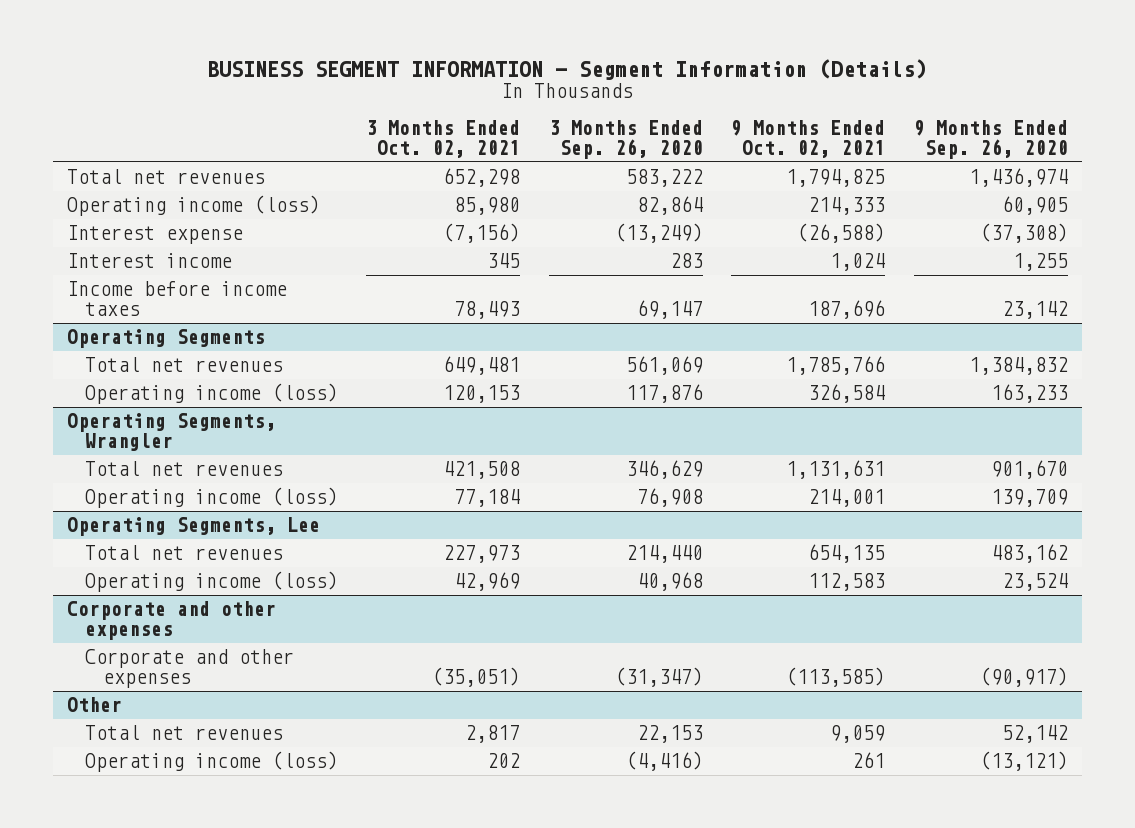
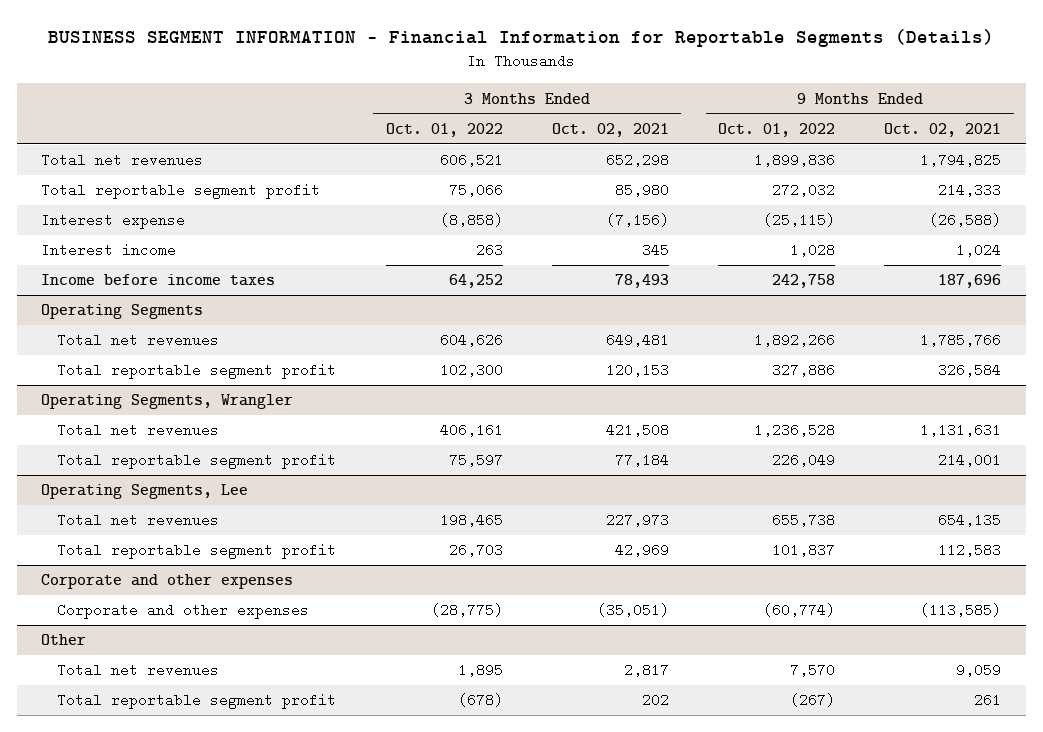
[207,59,928,81] BUSINESS SEGMENT INFORMATION - Segment Information (Details) -> [48,29,995,48] BUSINESS SEGMENT INFORMATION - Financial Information for Reportable Segments (Details)
[548,120,703,160] 3 Months Ended Sep. 26, 2020 -> none
[913,120,1068,160] 9 Months Ended Sep. 26, 2020 -> none
none -> [385,122,503,137] Oct. 01, 2022
none -> [718,122,836,137] Oct. 01, 2022
[66,195,320,217] Operating income (loss) -> [41,183,321,200] Total reportable segment profit
[84,383,338,405] Operating income (loss) -> [57,363,337,380] Total reportable segment profit
[84,487,338,509] Operating income (loss) -> [57,453,337,470] Total reportable segment profit
[84,571,338,593] Operating income (loss) -> [57,543,337,560] Total reportable segment profit
[84,751,338,773] Operating income (loss) -> [57,693,337,710] Total reportable segment profit

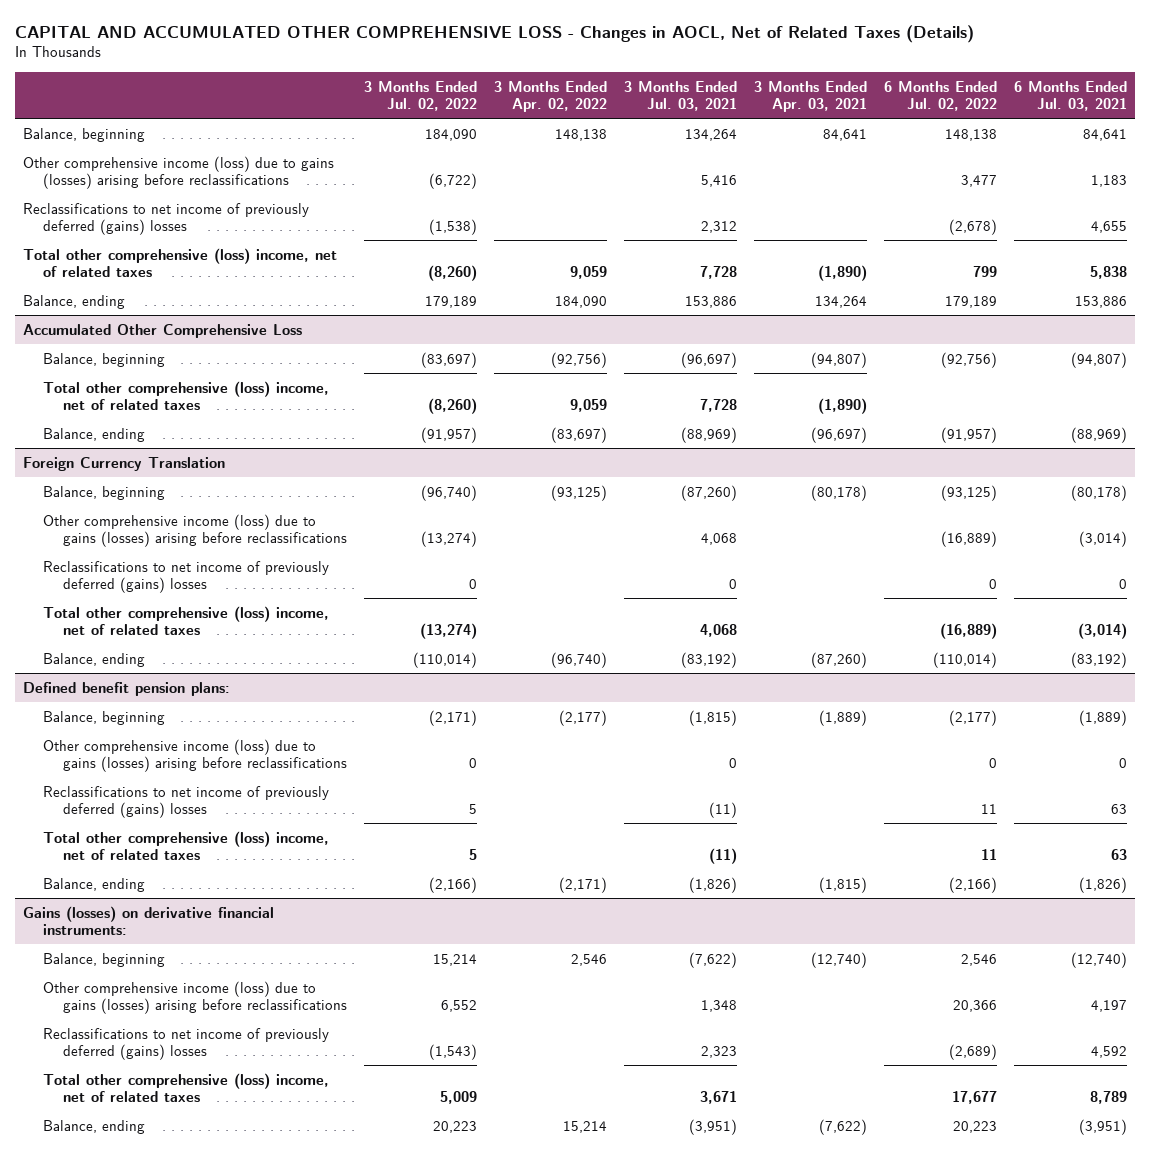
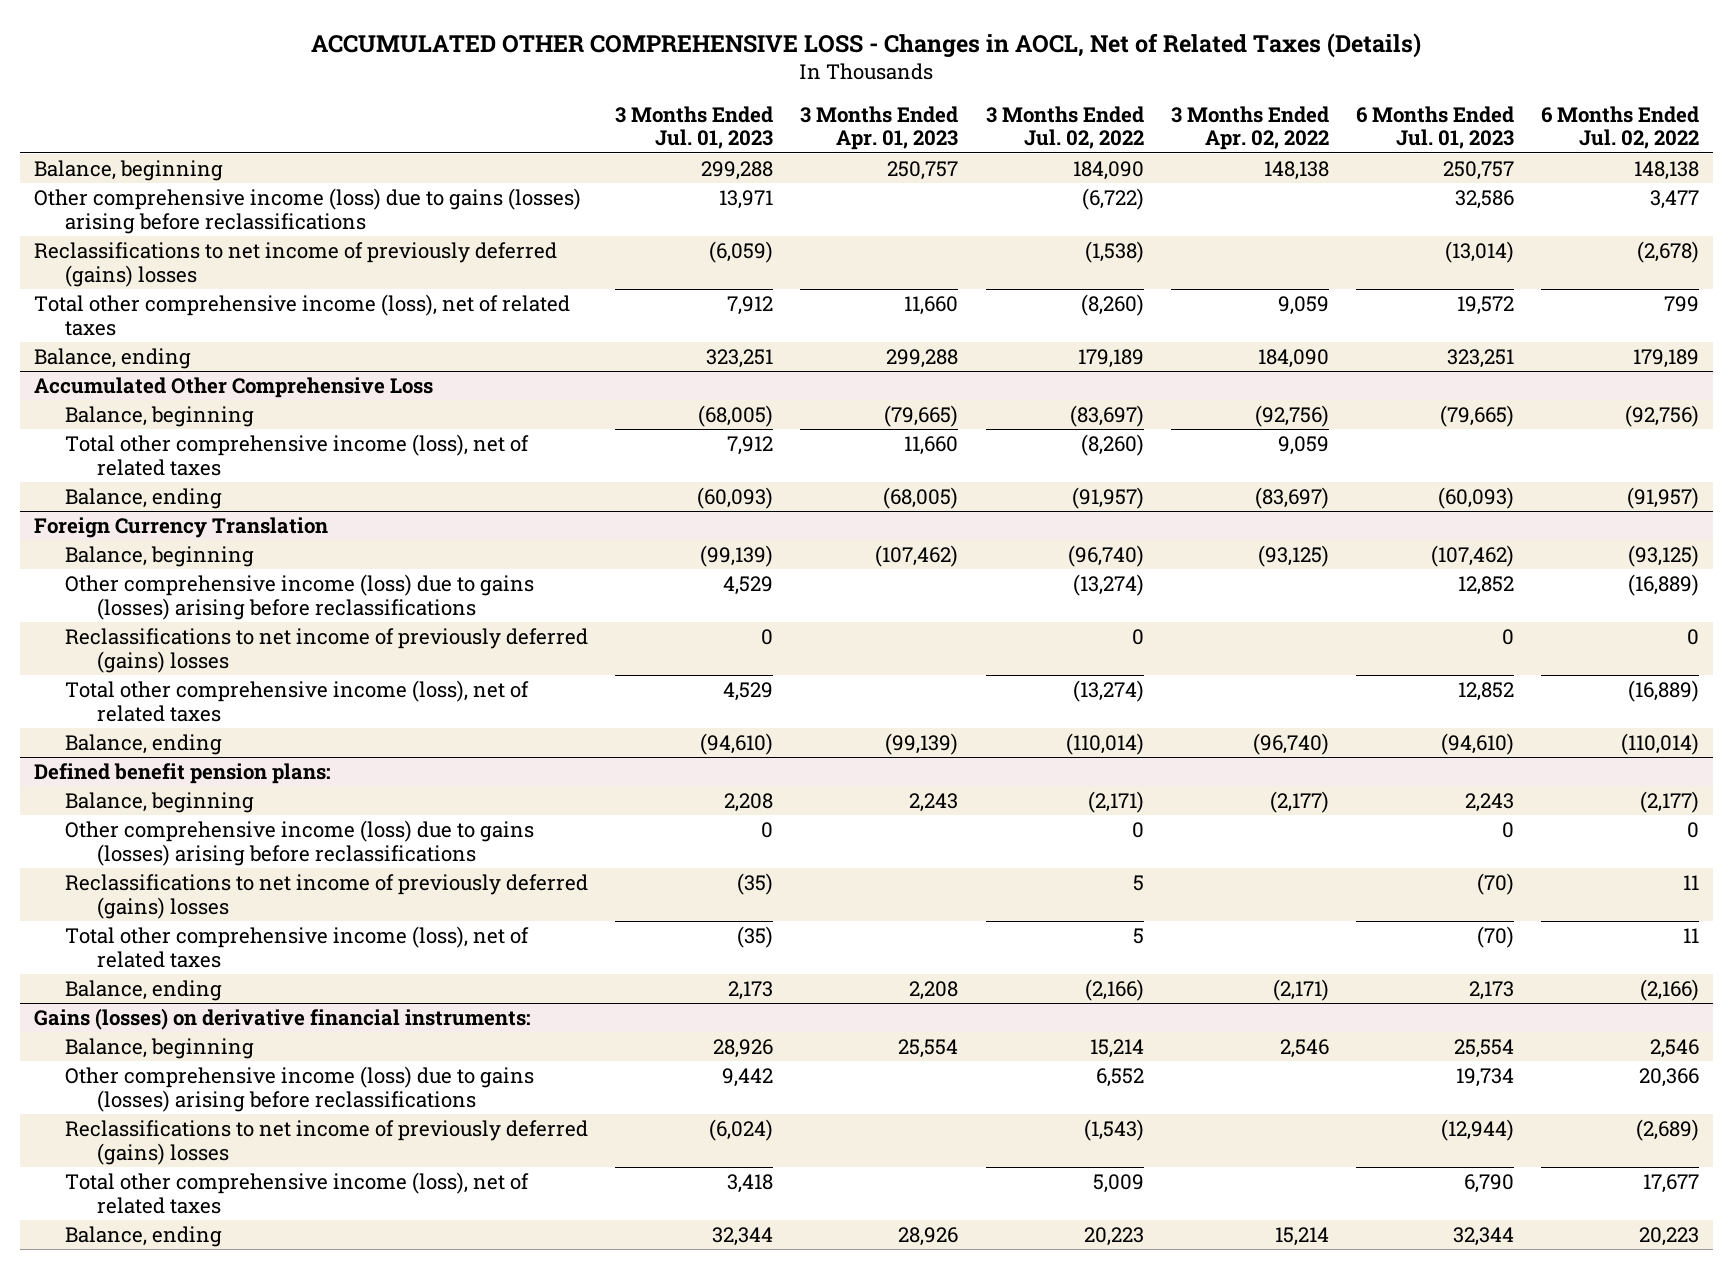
[14,24,974,43] CAPITAL AND ACCUMULATED OTHER COMPREHENSIVE LOSS - Changes in AOCL, Net of Related Taxes (Details) -> [311,32,1422,58] ACCUMULATED OTHER COMPREHENSIVE LOSS - Changes in AOCL, Net of Related Taxes (Details)
[623,80,737,111] 3 Months Ended Jul. 03, 2021 -> none
[753,80,867,112] 3 Months Ended Apr. 03, 2021 -> none
[1013,80,1127,111] 6 Months Ended Jul. 03, 2021 -> none
none -> [615,105,774,150] 3 Months Ended Jul. 01, 2023
none -> [800,105,959,151] 3 Months Ended Apr. 01, 2023
none -> [1355,105,1514,150] 6 Months Ended Jul. 01, 2023
[23,247,338,277] Total other comprehensive (loss) income, net of related taxes -> [33,294,570,336] Total other comprehensive income (loss), net of related taxes
[43,380,330,410] Total other comprehensive (loss) income, net of related taxes -> [65,434,530,476] Total other comprehensive income (loss), net of related taxes
[43,605,330,635] Total other comprehensive (loss) income, net of related taxes -> [65,680,530,722] Total other comprehensive income (loss), net of related taxes
[43,830,330,860] Total other comprehensive (loss) income, net of related taxes -> [65,926,530,968] Total other comprehensive income (loss), net of related taxes
[43,1072,330,1102] Total other comprehensive (loss) income, net of related taxes -> [65,1172,530,1214] Total other comprehensive income (loss), net of related taxes

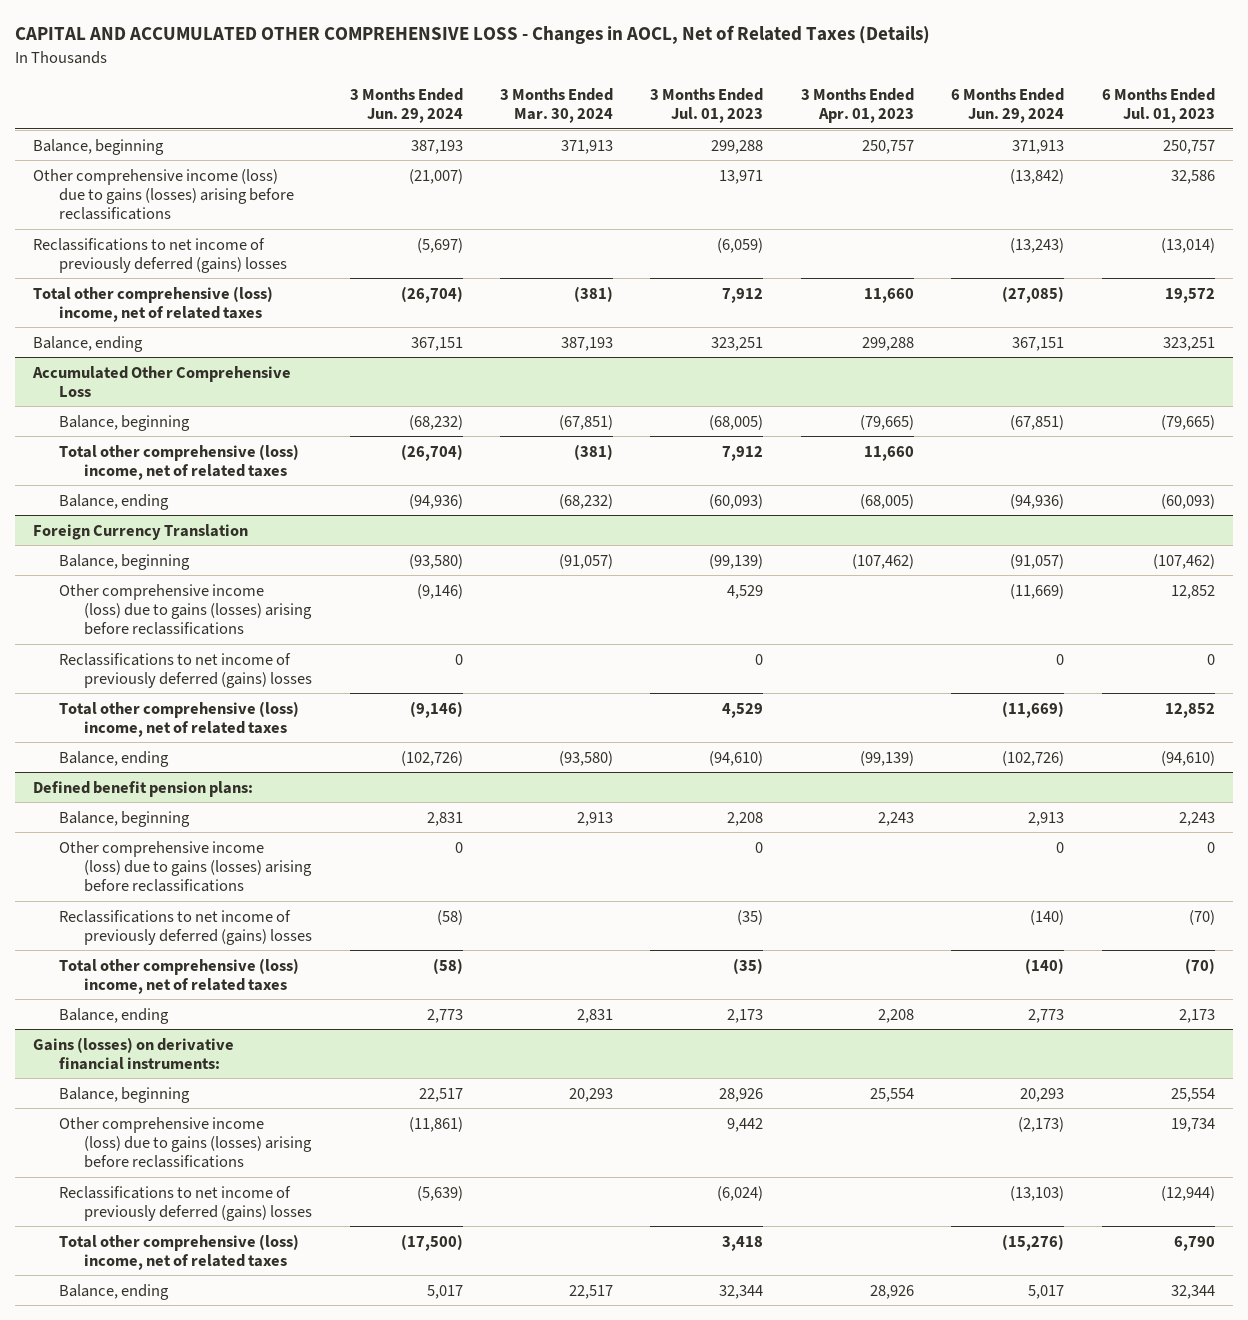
[311,32,1422,58] ACCUMULATED OTHER COMPREHENSIVE LOSS - Changes in AOCL, Net of Related Taxes (Details) -> [14,25,930,45] CAPITAL AND ACCUMULATED OTHER COMPREHENSIVE LOSS - Changes in AOCL, Net of Related Taxes (Details)
[985,105,1144,150] 3 Months Ended Jul. 02, 2022 -> none
[1170,105,1329,151] 3 Months Ended Apr. 02, 2022 -> none
[1540,105,1699,150] 6 Months Ended Jul. 02, 2022 -> none
none -> [349,87,463,124] 3 Months Ended Jun. 29, 2024
none -> [499,87,613,124] 3 Months Ended Mar. 30, 2024
none -> [951,87,1065,124] 6 Months Ended Jun. 29, 2024
[33,294,570,336] Total other comprehensive income (loss), net of related taxes -> [33,285,274,322] Total other comprehensive (loss) income, net of related taxes
[65,434,530,476] Total other comprehensive income (loss), net of related taxes -> [58,443,299,480] Total other comprehensive (loss) income, net of related taxes
[65,680,530,722] Total other comprehensive income (loss), net of related taxes -> [58,700,299,737] Total other comprehensive (loss) income, net of related taxes
[65,926,530,968] Total other comprehensive income (loss), net of related taxes -> [58,957,299,994] Total other comprehensive (loss) income, net of related taxes
[65,1172,530,1214] Total other comprehensive income (loss), net of related taxes -> [58,1233,299,1270] Total other comprehensive (loss) income, net of related taxes

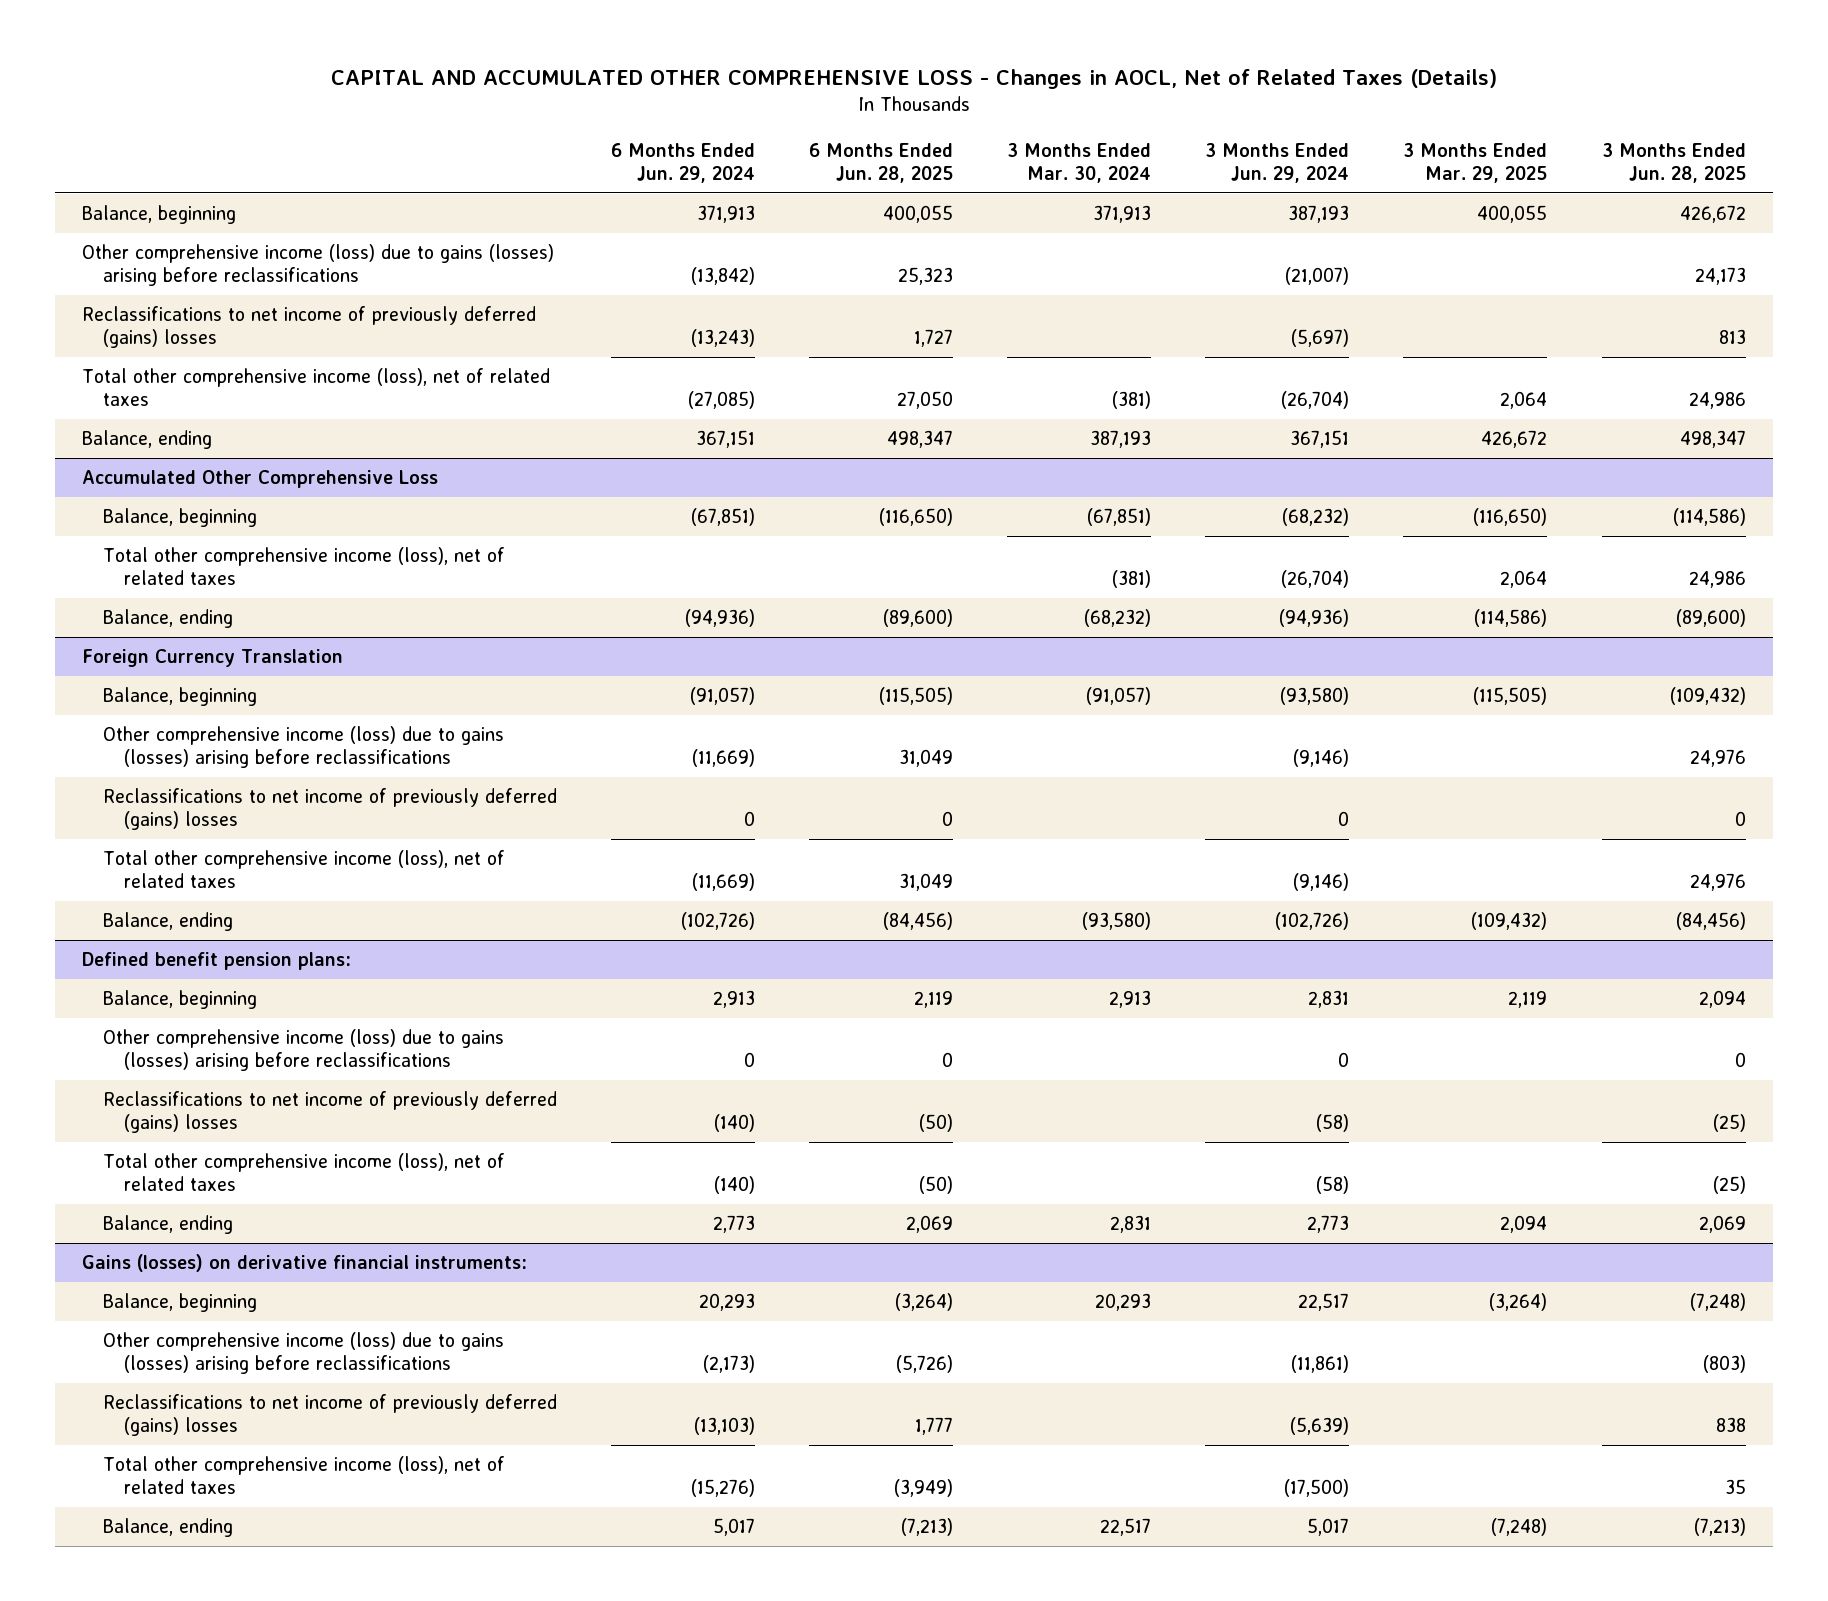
[650,87,764,124] 3 Months Ended Jul. 01, 2023 -> none
[800,87,914,124] 3 Months Ended Apr. 01, 2023 -> none
[1101,87,1215,124] 6 Months Ended Jul. 01, 2023 -> none
none -> [809,142,954,184] 6 Months Ended Jun. 28, 2025
none -> [1403,142,1548,184] 3 Months Ended Mar. 29, 2025
none -> [1601,142,1746,184] 3 Months Ended Jun. 28, 2025
[33,285,274,322] Total other comprehensive (loss) income, net of related taxes -> [82,367,551,407] Total other comprehensive income (loss), net of related taxes
[58,443,299,480] Total other comprehensive (loss) income, net of related taxes -> [102,546,505,586] Total other comprehensive income (loss), net of related taxes
[58,700,299,737] Total other comprehensive (loss) income, net of related taxes -> [102,849,505,889] Total other comprehensive income (loss), net of related taxes
[58,957,299,994] Total other comprehensive (loss) income, net of related taxes -> [102,1152,505,1192] Total other comprehensive income (loss), net of related taxes
[58,1233,299,1270] Total other comprehensive (loss) income, net of related taxes -> [102,1455,505,1495] Total other comprehensive income (loss), net of related taxes

